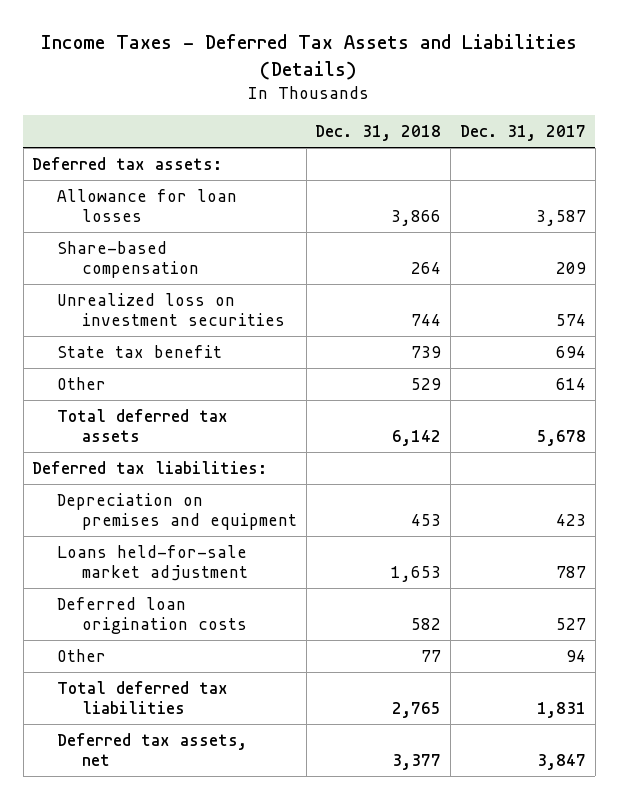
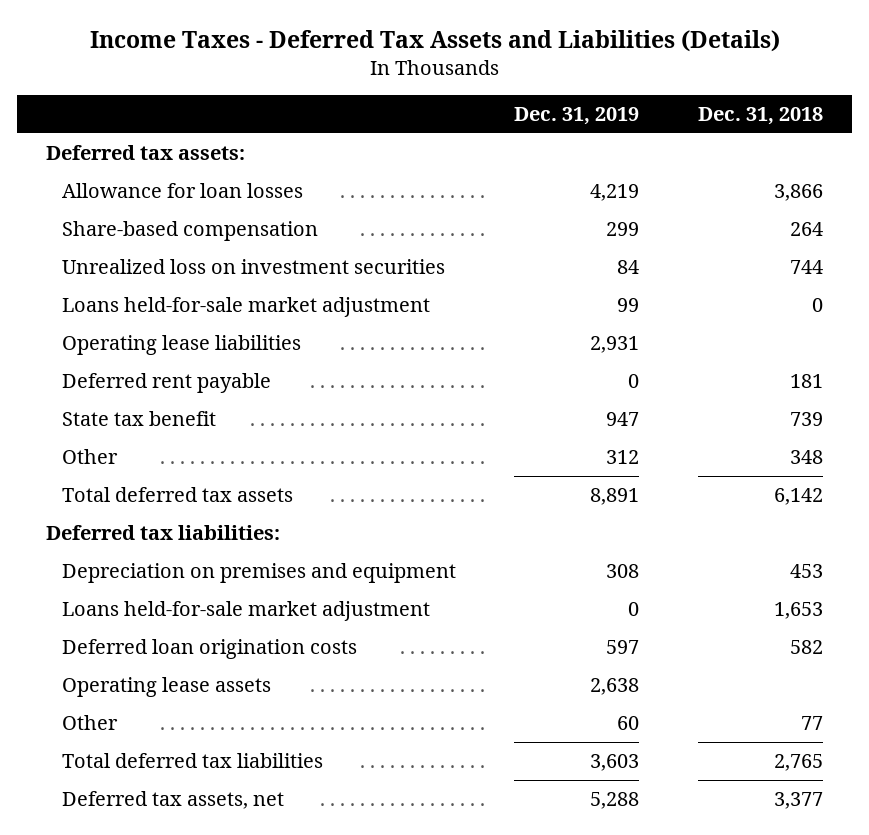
[459,125,586,142] Dec. 31, 2017 -> none
none -> [514,107,640,126] Dec. 31, 2019
none -> [61,297,430,318] Loans held-for-sale market adjustment
none -> [61,335,301,356] Operating lease liabilities
none -> [61,373,271,394] Deferred rent payable
[411,377,442,390] 529 -> [789,450,823,465] 348
none -> [61,677,271,698] Operating lease assets

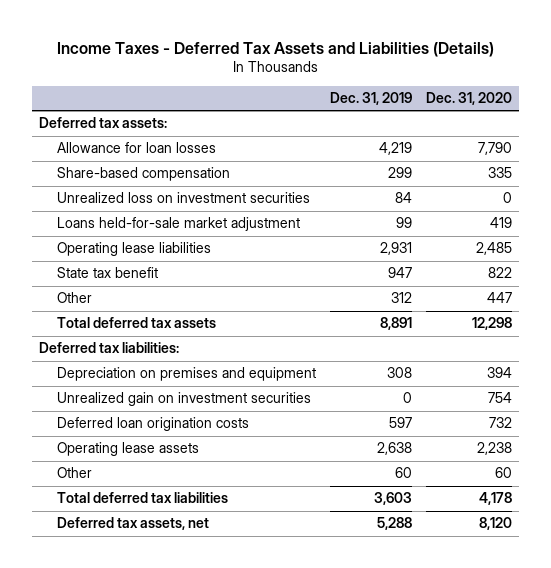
[697,107,823,126] Dec. 31, 2018 -> none
none -> [425,92,512,106] Dec. 31, 2020
[61,373,271,394] Deferred rent payable -> none
[61,601,430,622] Loans held-for-sale market adjustment -> none
none -> [56,392,311,407] Unrealized gain on investment securities

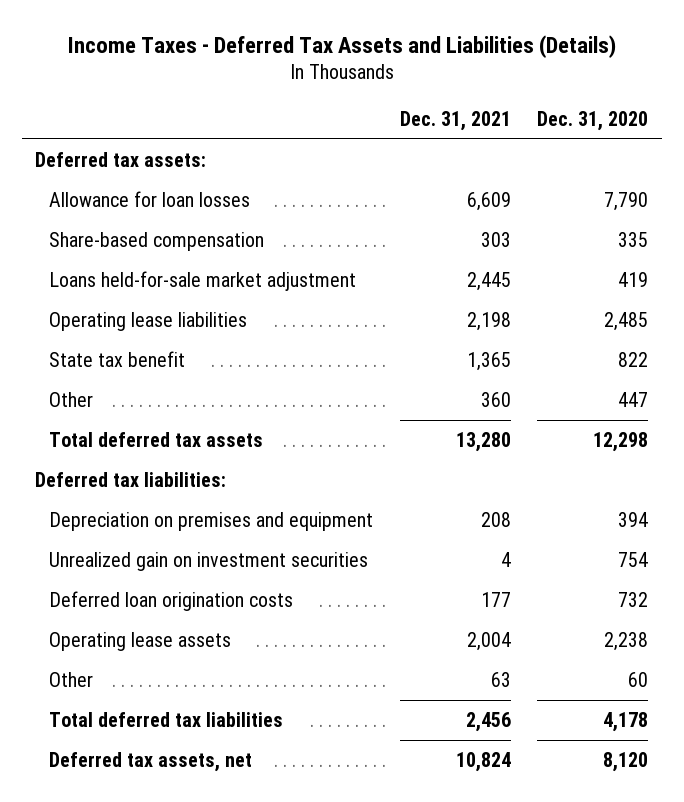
[329,92,412,106] Dec. 31, 2019 -> none
none -> [399,110,511,131] Dec. 31, 2021
[56,192,310,204] Unrealized loss on investment securities -> none

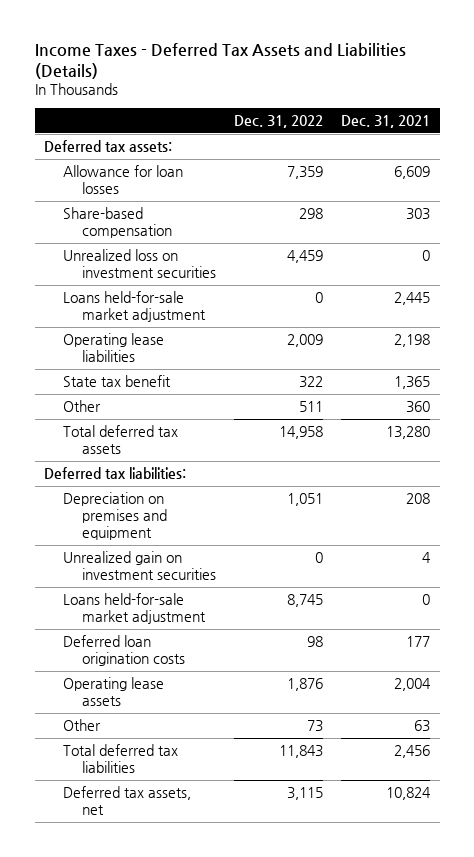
[537,110,649,131] Dec. 31, 2020 -> none
none -> [234,114,324,128] Dec. 31, 2022
none -> [62,249,217,279] Unrealized loss on investment securities
none -> [62,593,207,625] Loans held-for-sale market adjustment

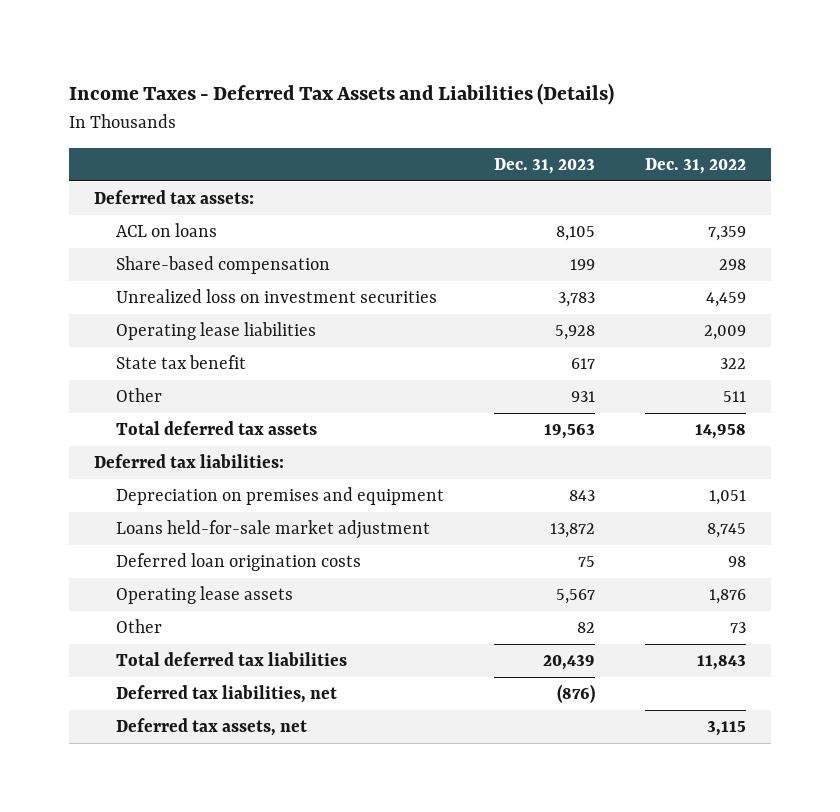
[341,114,431,128] Dec. 31, 2021 -> none
none -> [494,157,596,174] Dec. 31, 2023
[62,165,183,195] Allowance for loan losses -> [116,223,218,238] ACL on loans
[62,291,207,323] Loans held-for-sale market adjustment -> none
[62,551,217,581] Unrealized gain on investment securities -> none
none -> [116,685,338,704] Deferred tax liabilities, net

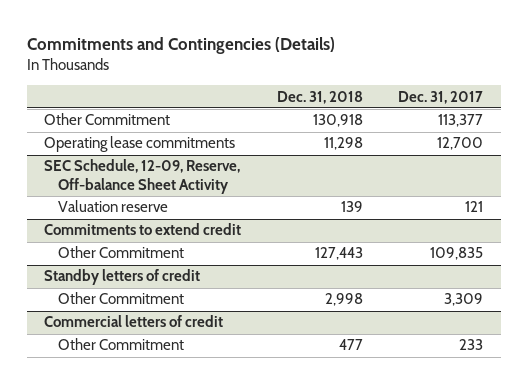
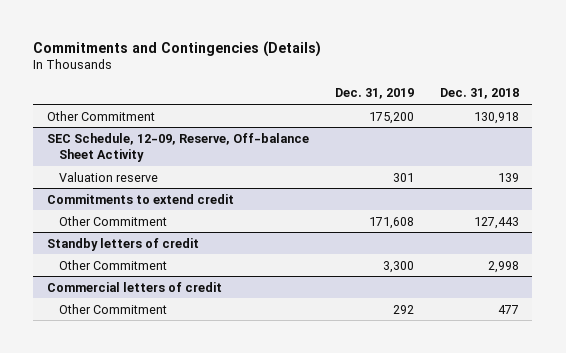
[398,90,484,104] Dec. 31, 2017 -> none
none -> [334,88,414,100] Dec. 31, 2019
[44,136,236,153] Operating lease commitments -> none

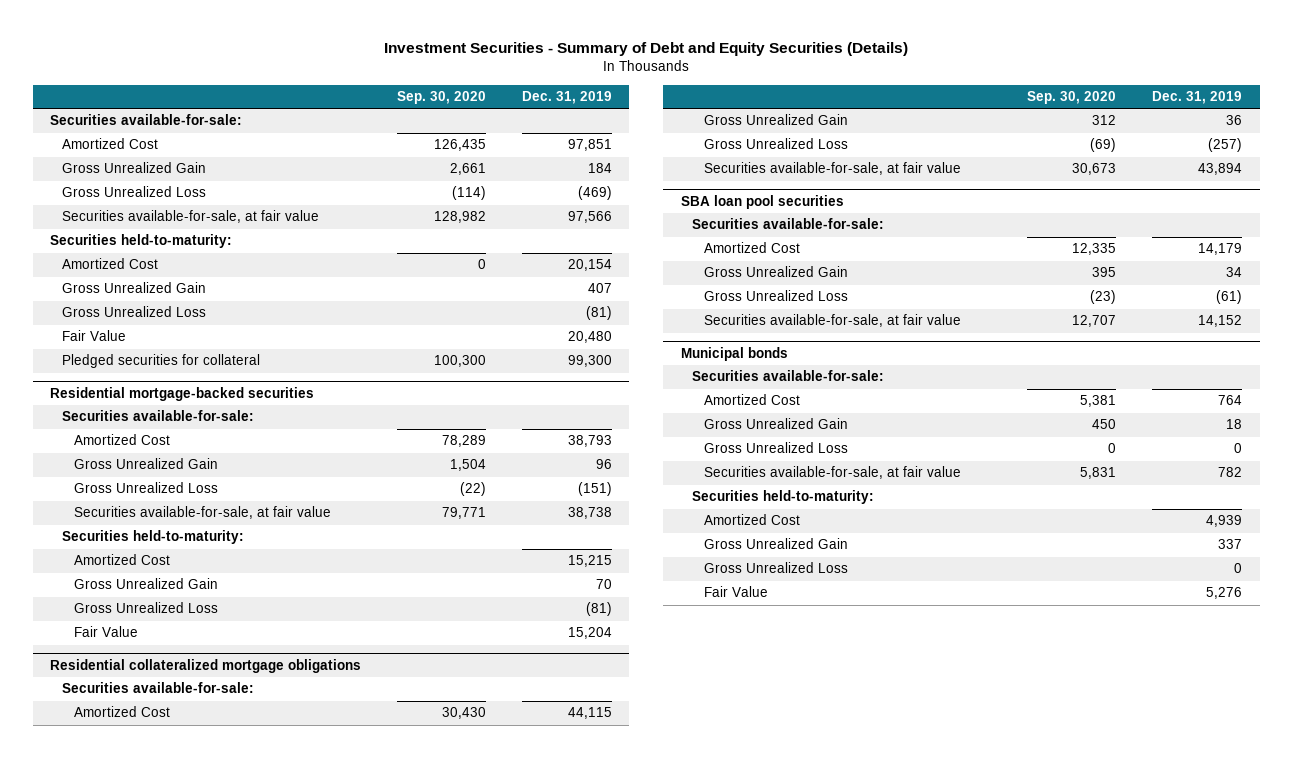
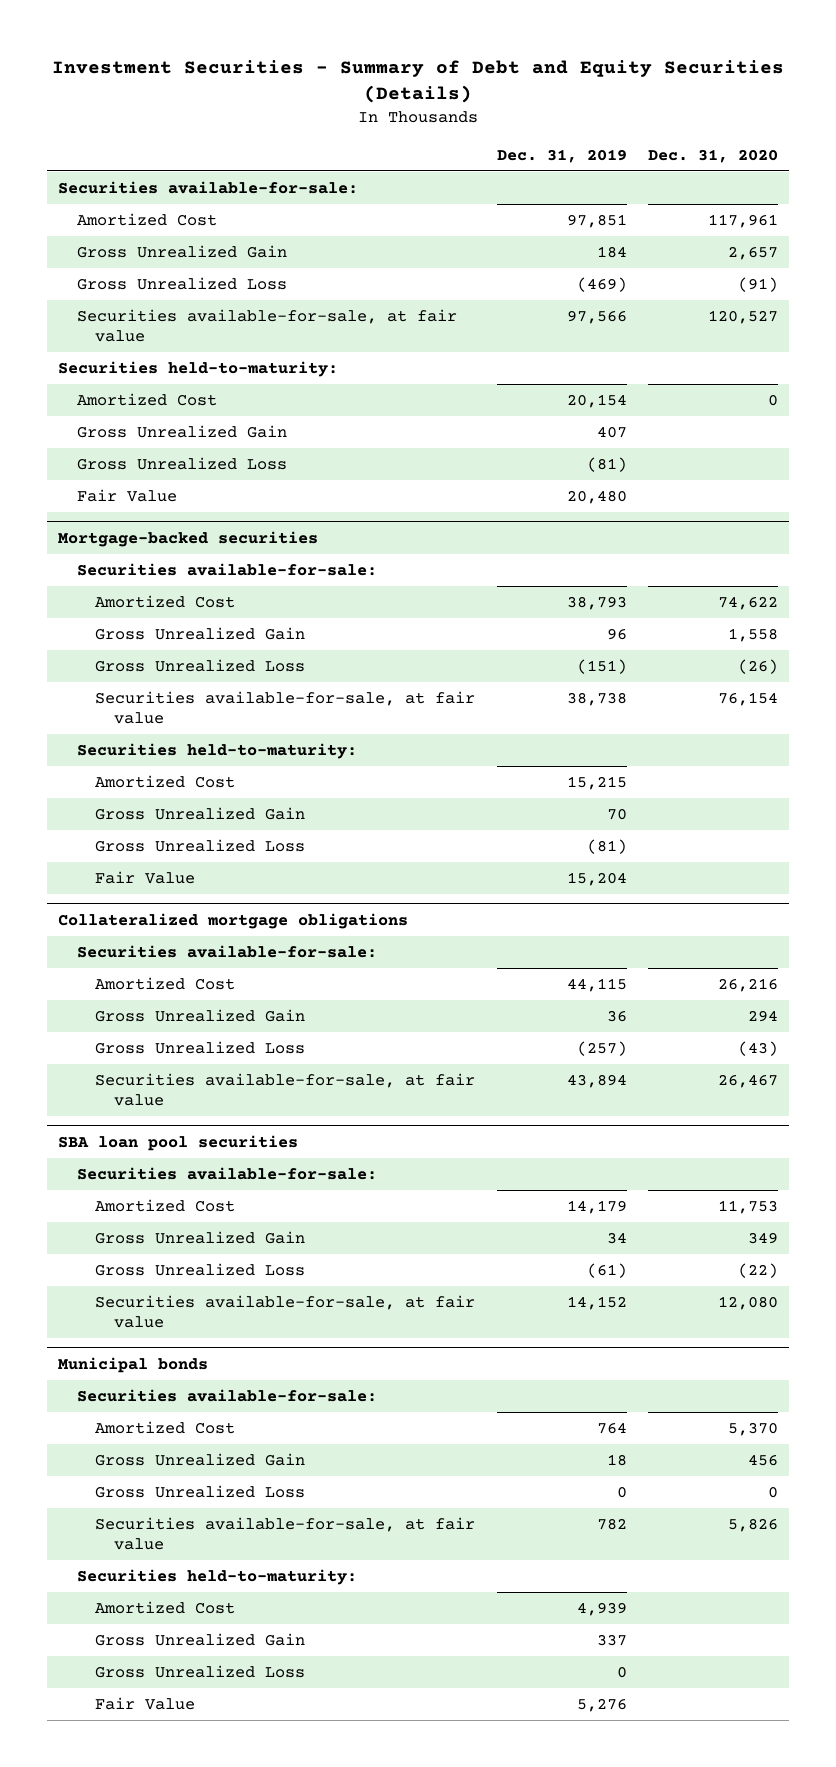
[397,91,487,105] Sep. 30, 2020 -> none
none -> [648,148,779,163] Dec. 31, 2020
[62,354,261,369] Pledged securities for collateral -> none
[50,386,315,401] Residential mortgage-backed securities -> [57,530,318,547] Mortgage-backed securities
[50,658,362,673] Residential collateralized mortgage obligations -> [57,912,408,929] Collateralized mortgage obligations

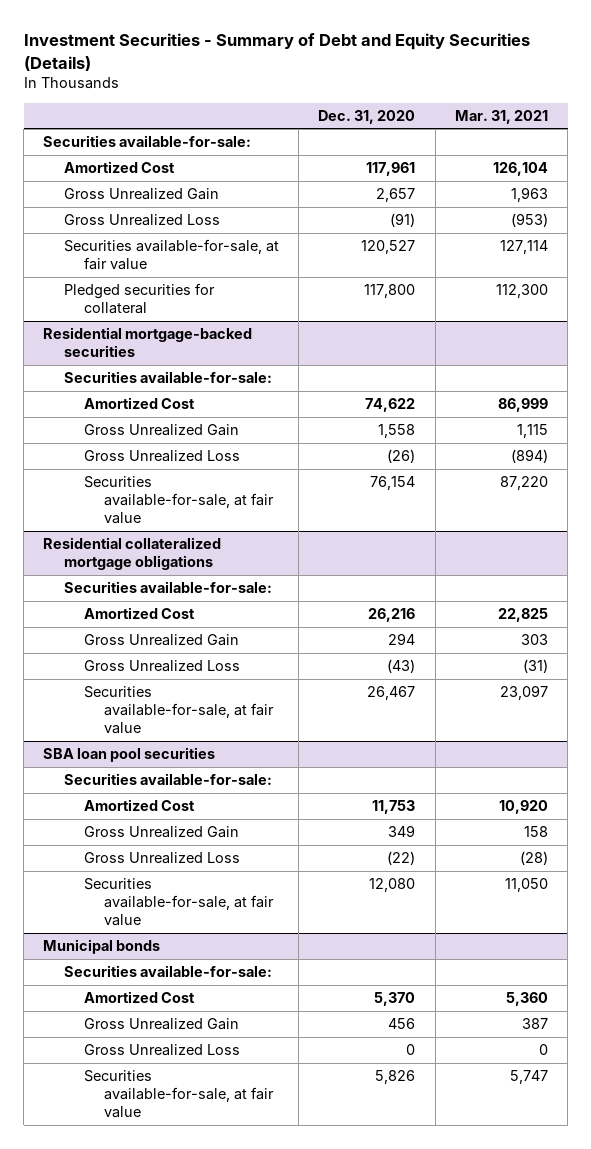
[496,148,627,163] Dec. 31, 2019 -> none
none -> [454,109,548,124] Mar. 31, 2021
[57,360,338,377] Securities held-to-maturity: -> none
[76,392,217,406] Amortized Cost -> none
[76,424,287,438] Gross Unrealized Gain -> none
[76,456,287,470] Gross Unrealized Loss -> none
[76,488,177,502] Fair Value -> none
none -> [63,283,215,315] Pledged securities for collateral
[57,530,318,547] Mortgage-backed securities -> [43,327,253,358] Residential mortgage-backed securities
[76,742,357,759] Securities held-to-maturity: -> none
[95,774,236,788] Amortized Cost -> none
[95,806,306,820] Gross Unrealized Gain -> none
[95,838,306,852] Gross Unrealized Loss -> none
[95,870,196,884] Fair Value -> none
[57,912,408,929] Collateralized mortgage obligations -> [43,537,222,571] Residential collateralized mortgage obligations
[76,1568,357,1585] Securities held-to-maturity: -> none
[95,1600,236,1614] Amortized Cost -> none
[95,1632,306,1646] Gross Unrealized Gain -> none
[95,1664,306,1678] Gross Unrealized Loss -> none
[95,1696,196,1710] Fair Value -> none

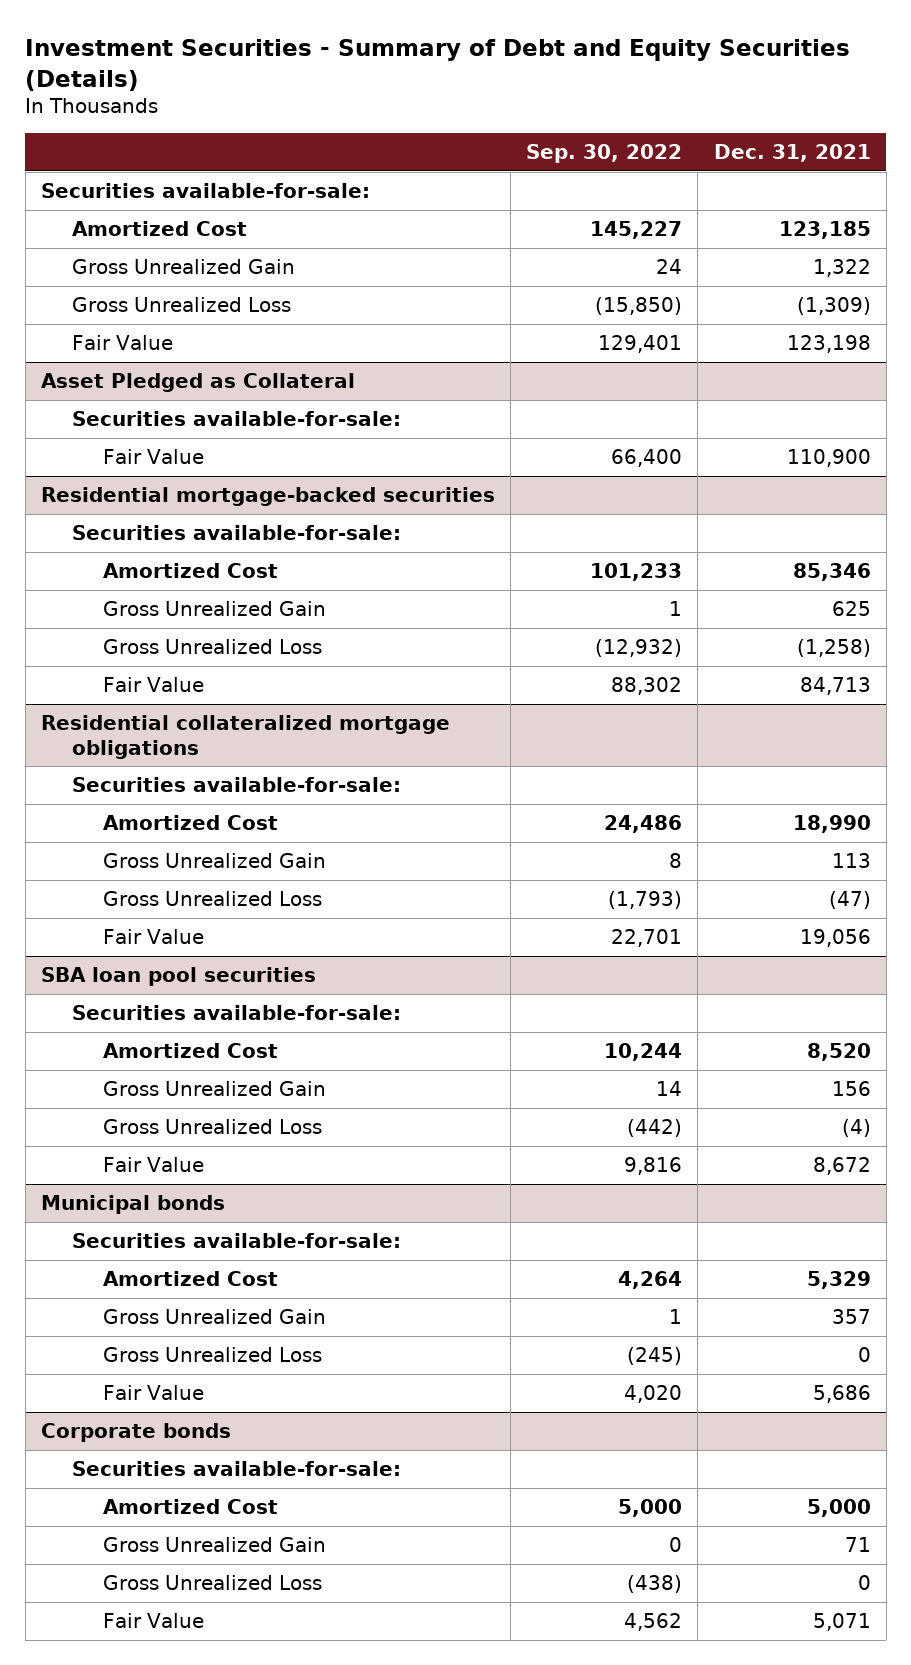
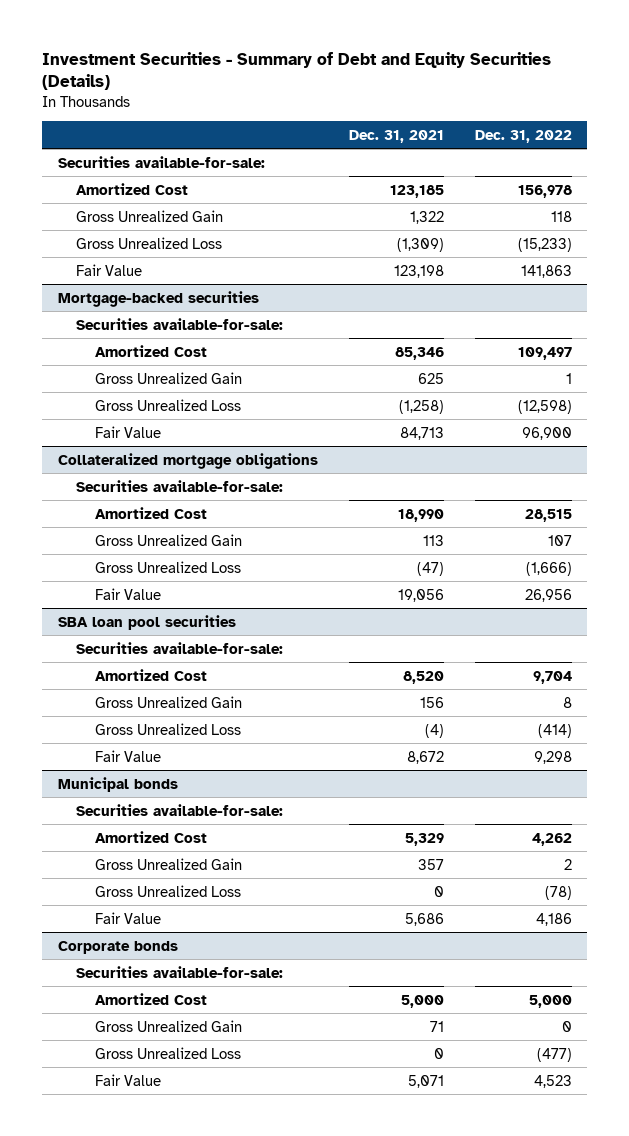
[526,144,683,164] Sep. 30, 2022 -> none
none -> [474,129,572,143] Dec. 31, 2022
[40,373,355,393] Asset Pledged as Collateral -> none
[71,411,401,427] Securities available-for-sale: -> none
[103,449,205,465] Fair Value -> none
[40,487,495,507] Residential mortgage-backed securities -> [57,290,259,307] Mortgage-backed securities
[40,715,450,759] Residential collateralized mortgage obligations -> [57,452,318,469] Collateralized mortgage obligations

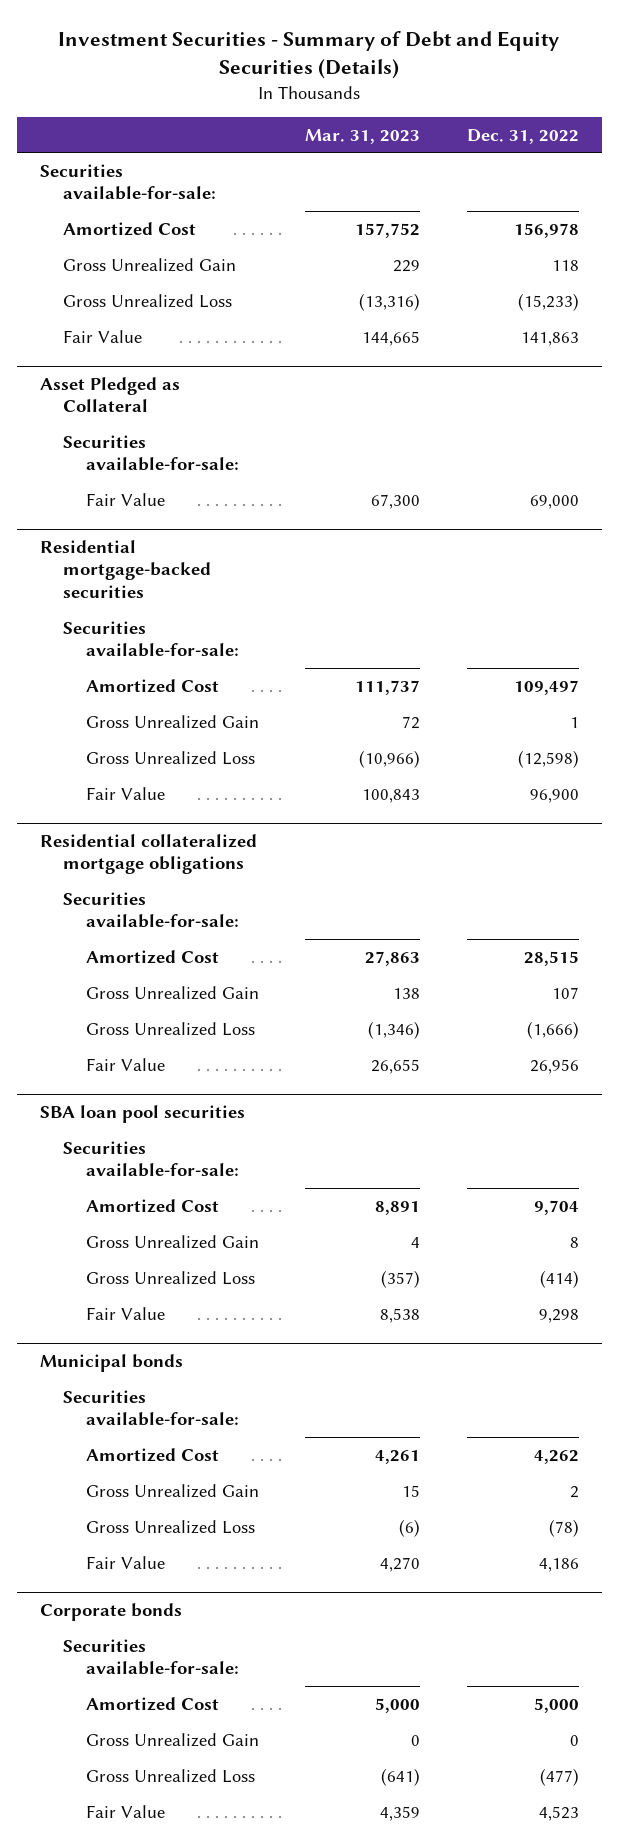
[348,129,444,143] Dec. 31, 2021 -> none
none -> [305,128,421,144] Mar. 31, 2023
[57,290,259,307] Mortgage-backed securities -> none
none -> [40,376,181,413] Asset Pledged as Collateral
none -> [86,492,166,506] Fair Value
none -> [40,539,212,598] Residential mortgage-backed securities
none -> [63,620,240,658] Securities available-for-sale:
[57,452,318,469] Collateralized mortgage obligations -> [40,833,258,875] Residential collateralized mortgage obligations

